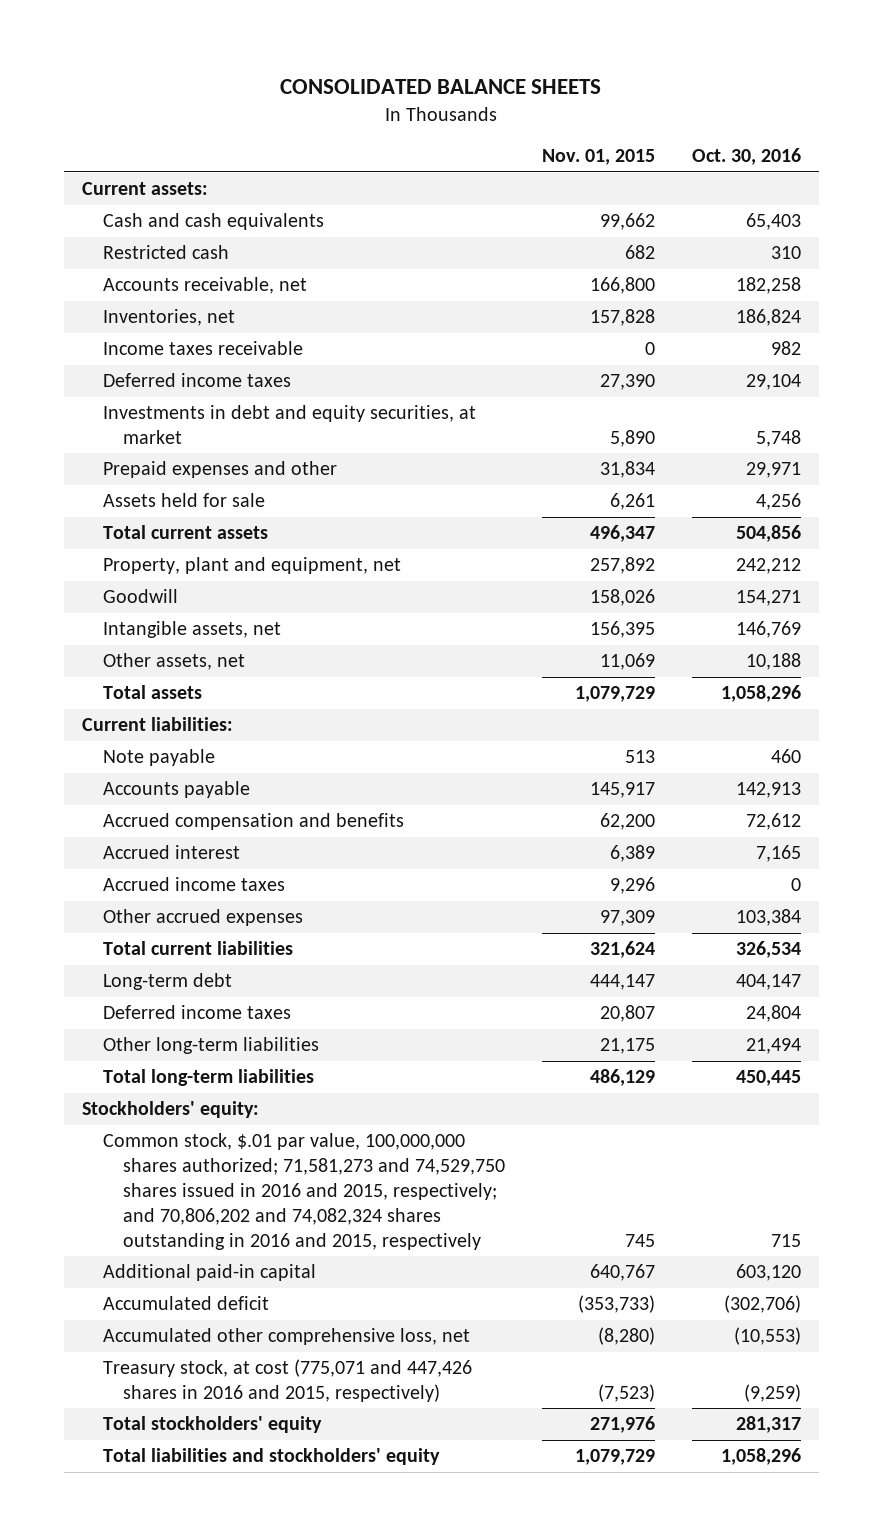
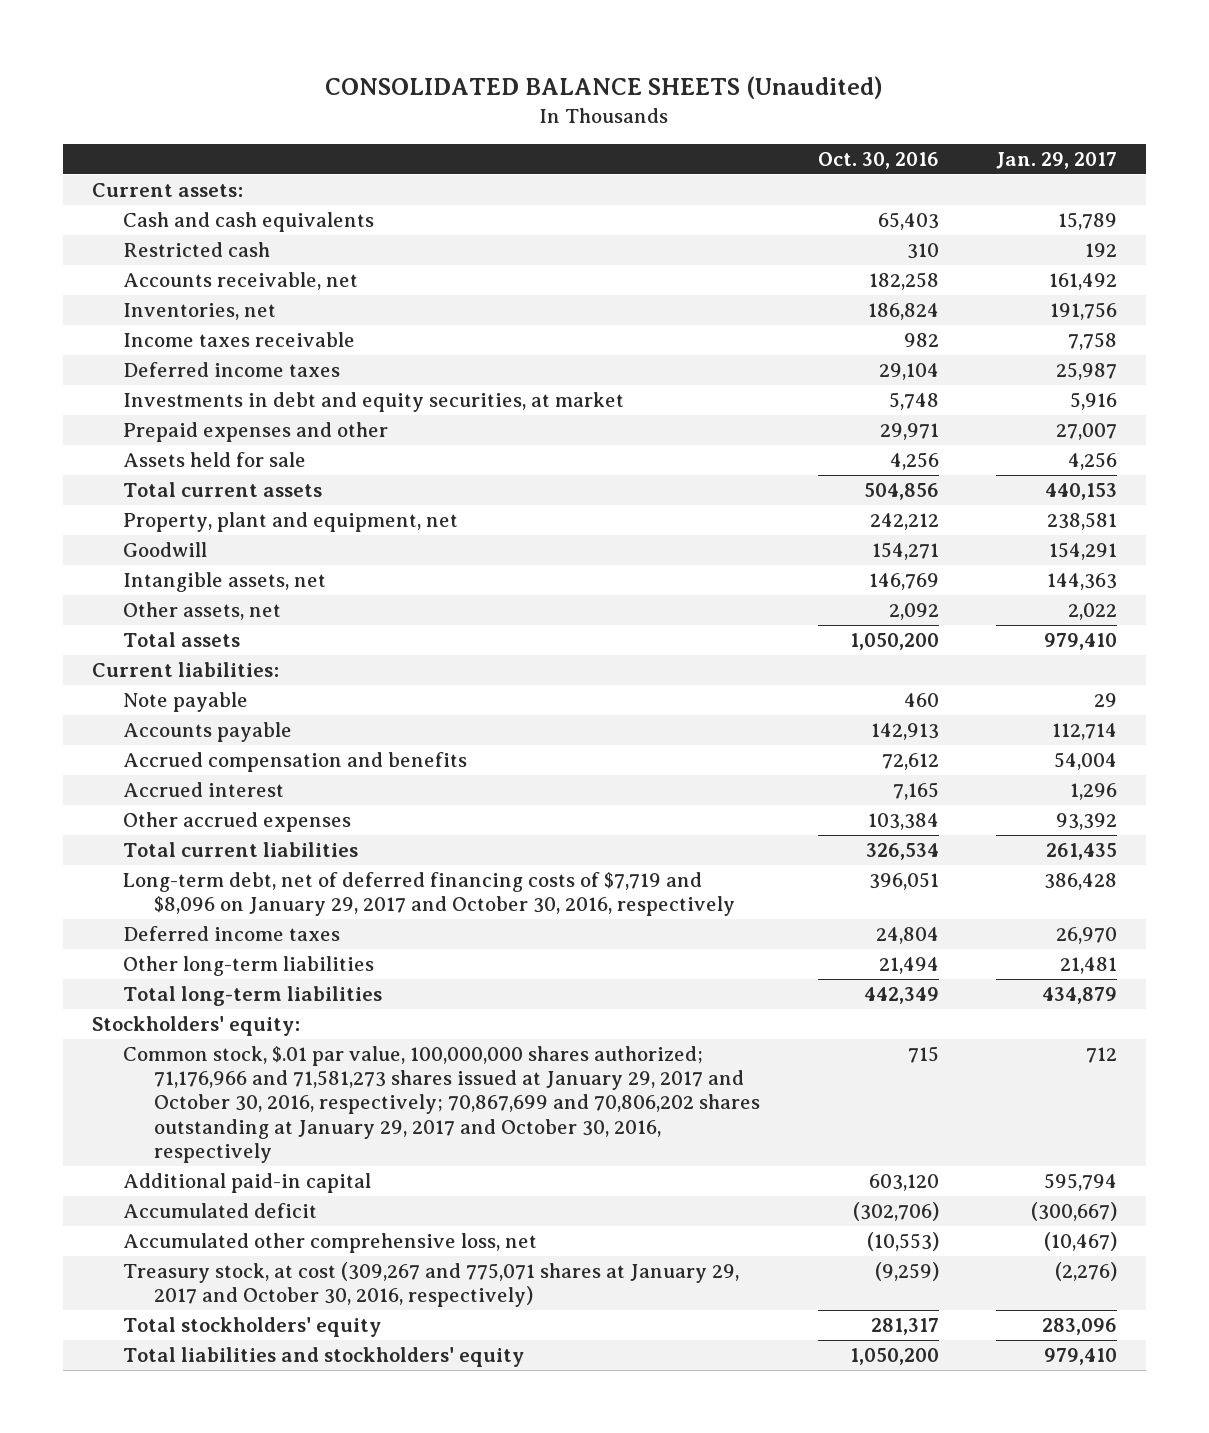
[280,79,602,95] CONSOLIDATED BALANCE SHEETS -> [325,76,884,100] CONSOLIDATED BALANCE SHEETS (Unaudited)
[541,149,655,166] Nov. 01, 2015 -> none
none -> [996,151,1118,169] Jan. 29, 2017
[745,653,801,671] 10,188 -> [888,602,939,620] 2,092
[720,685,801,703] 1,058,296 -> [849,632,939,650] 1,050,200
[102,877,285,892] Accrued income taxes -> none
[102,973,232,991] Long-term debt -> none
none -> [122,871,735,917] Long-term debt, net of deferred financing costs of $7,719 and $8,096 on January 29, 2017 and October 30, 2016, respectively
[735,1070,801,1087] 450,445 -> [863,986,939,1004] 442,349
[102,1133,506,1250] Common stock, $.01 par value, 100,000,000 shares authorized; 71,581,273 and 74,529,750 shares issued in 2016 and 2015, respectively; and 70,806,202 and 74,082,324 shares outstanding in 2016 and 2015, respectively -> [122,1045,760,1163] Common stock, $.01 par value, 100,000,000 shares authorized; 71,176,966 and 71,581,273 shares issued at January 29, 2017 and October 30, 2016, respectively; 70,867,699 and 70,806,202 shares outstanding at January 29, 2017 and October 30, 2016, respectively
[102,1359,472,1403] Treasury stock, at cost (775,071 and 447,426 shares in 2016 and 2015, respectively) -> [122,1261,739,1308] Treasury stock, at cost (309,267 and 775,071 shares at January 29, 2017 and October 30, 2016, respectively)
[720,1448,801,1466] 1,058,296 -> [849,1347,939,1365] 1,050,200

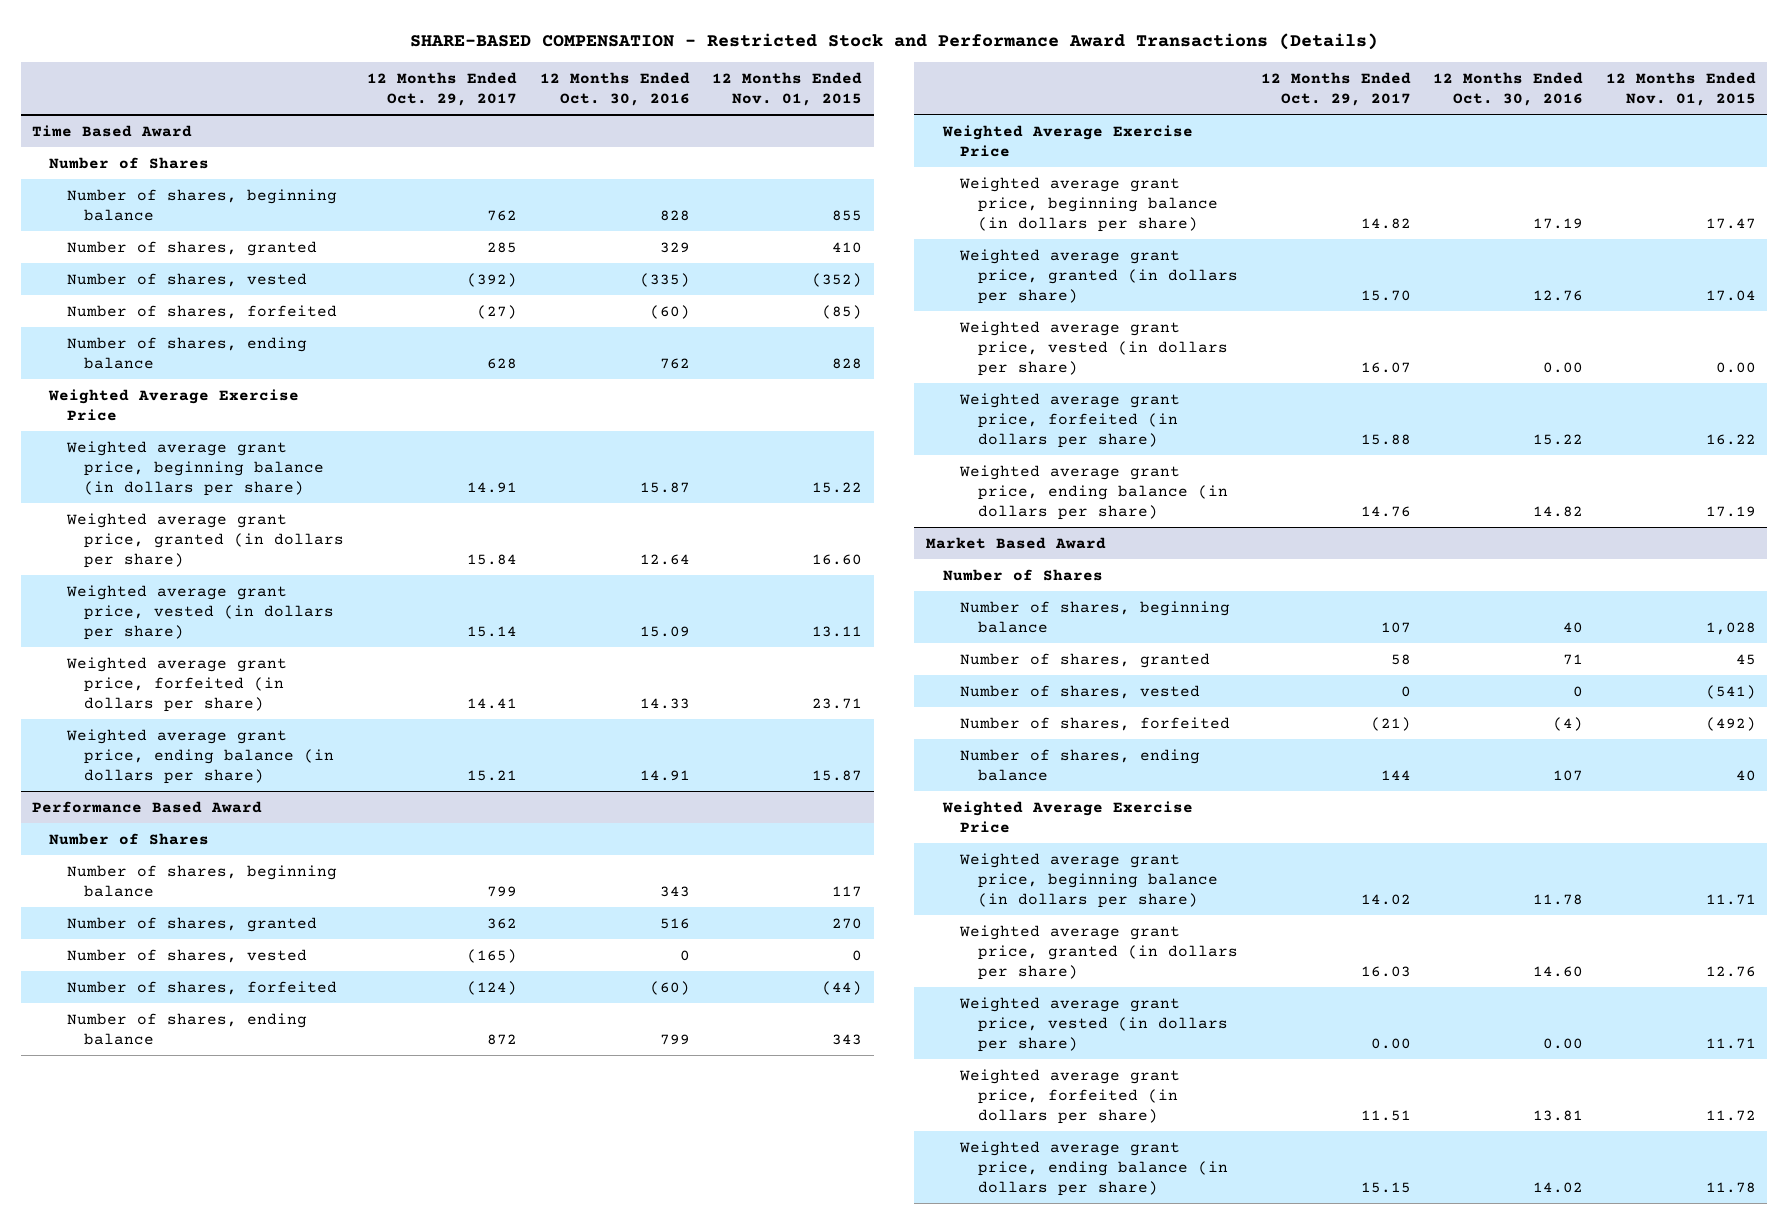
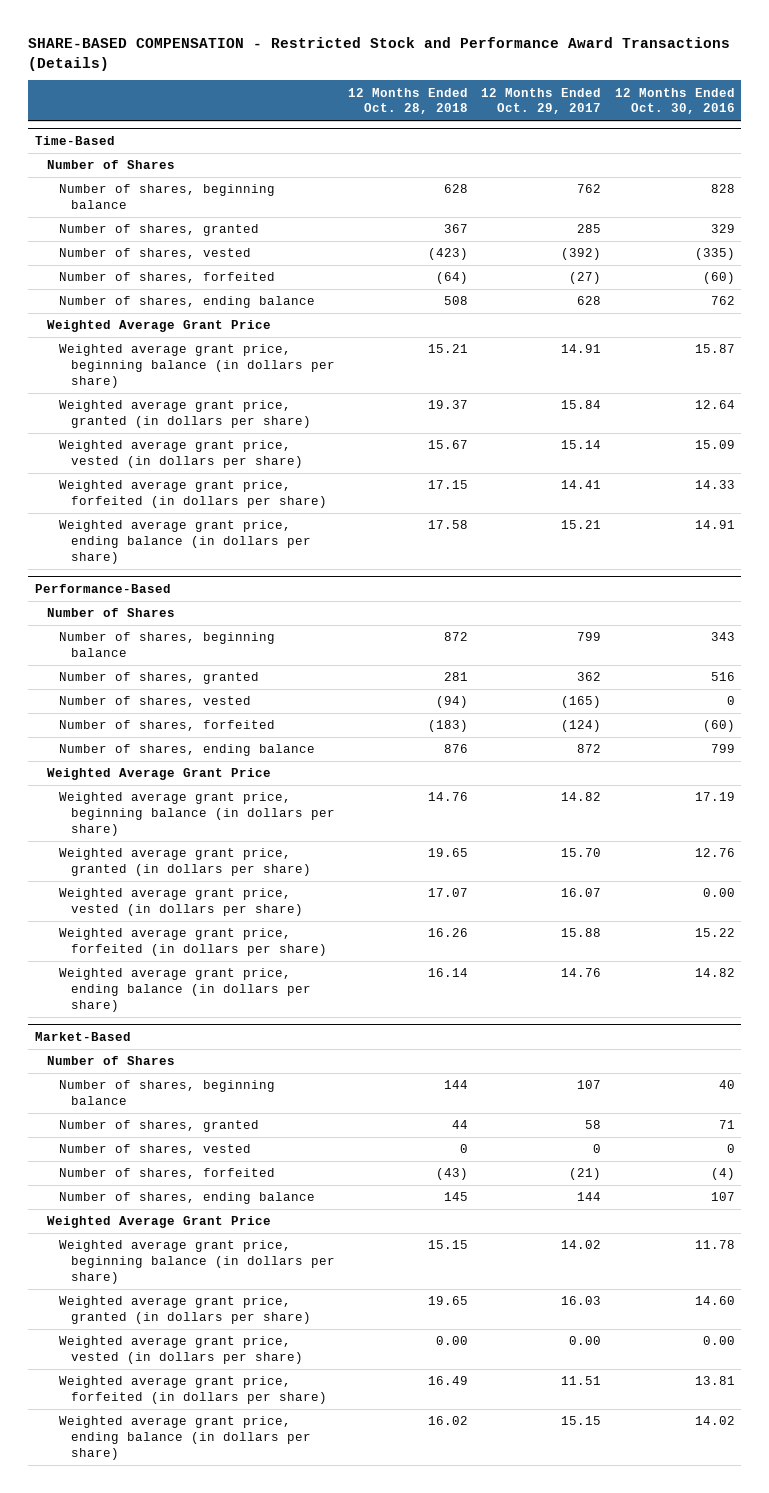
[712,71,863,106] 12 Months Ended Nov. 01, 2015 -> none
none -> [348,87,469,115] 12 Months Ended Oct. 28, 2018
[31,124,192,137] Time Based Award -> [34,136,115,146] Time-Based
[48,388,300,421] Weighted Average Exercise Price -> [46,320,271,333] Weighted Average Grant Price
[31,800,262,813] Performance Based Award -> [34,584,171,594] Performance-Based
[941,124,1193,157] Weighted Average Exercise Price -> [46,768,271,781] Weighted Average Grant Price
[925,536,1106,549] Market Based Award -> [34,1032,131,1042] Market-Based
[941,800,1193,833] Weighted Average Exercise Price -> [46,1216,271,1229] Weighted Average Grant Price

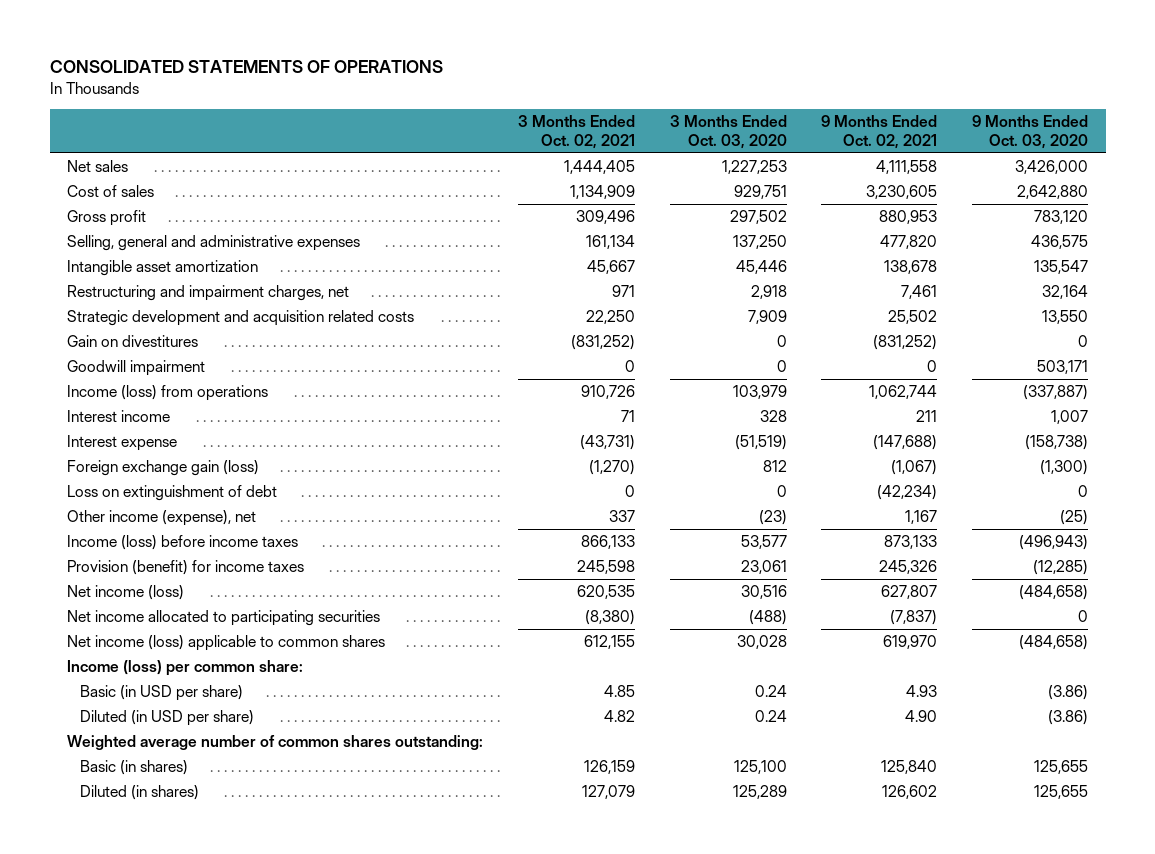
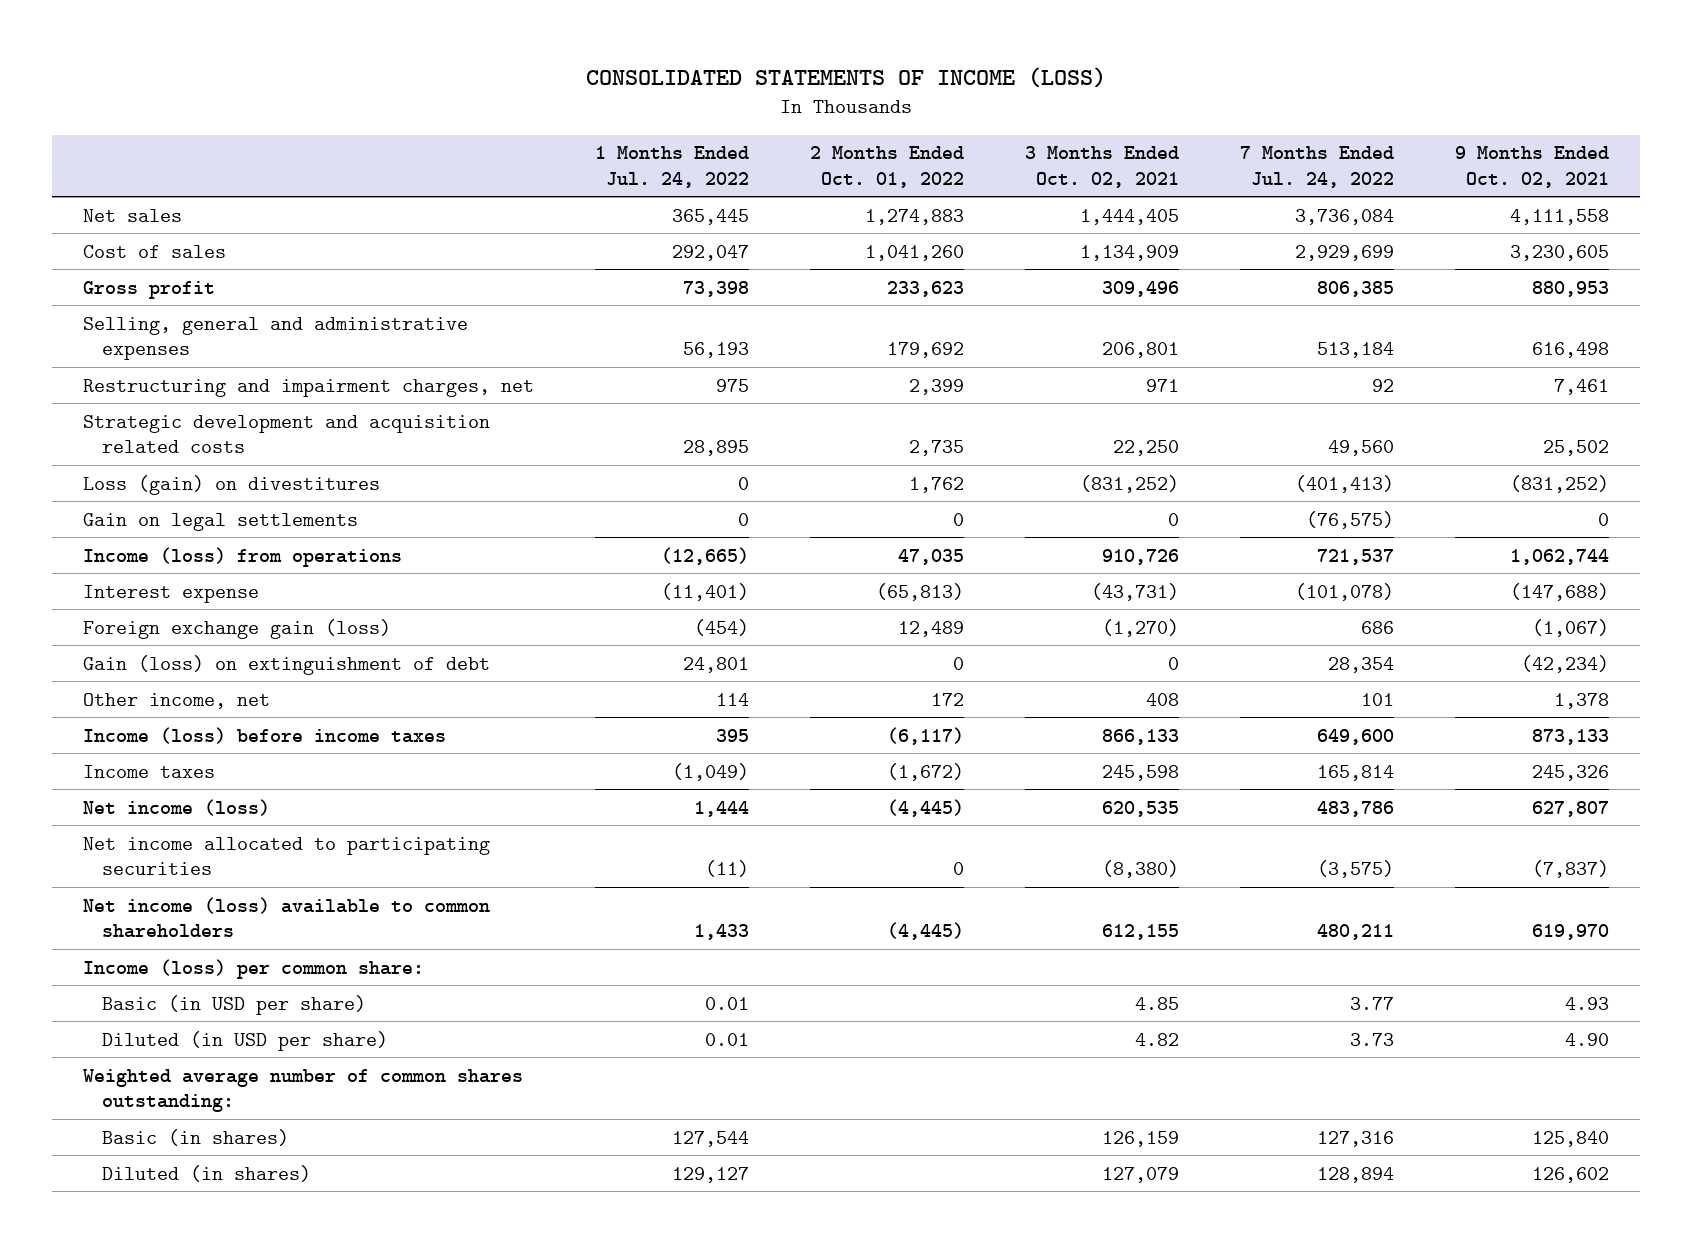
[49,60,443,74] CONSOLIDATED STATEMENTS OF OPERATIONS -> [585,66,1106,88] CONSOLIDATED STATEMENTS OF INCOME (LOSS)
[669,115,787,149] 3 Months Ended Oct. 03, 2020 -> none
[972,115,1089,149] 9 Months Ended Oct. 03, 2020 -> none
none -> [594,146,749,188] 1 Months Ended Jul. 24, 2022
none -> [809,146,964,188] 2 Months Ended Oct. 01, 2022
none -> [1240,146,1395,188] 7 Months Ended Jul. 24, 2022
[67,260,259,277] Intangible asset amortization -> none
[585,235,635,250] 161,134 -> [1101,342,1179,359] 206,801
[880,235,938,250] 477,820 -> [1532,342,1610,359] 616,498
[67,360,206,377] Goodwill impairment -> none
[67,335,199,348] Gain on divestitures -> [82,474,380,495] Loss (gain) on divestitures
none -> [82,512,358,531] Gain on legal settlements
[67,410,171,423] Interest income -> none
[67,485,278,502] Loss on extinguishment of debt -> [82,654,490,675] Gain (loss) on extinguishment of debt
[67,510,257,527] Other income (expense), net -> [82,692,270,709] Other income, net
[608,510,635,523] 337 -> [1145,692,1179,706] 408
[905,510,938,525] 1,167 -> [1554,692,1610,709] 1,378
[67,560,305,576] Provision (benefit) for income taxes -> [82,764,215,778] Income taxes
[67,635,386,652] Net income (loss) applicable to common shares -> [82,896,490,939] Net income (loss) available to common shareholders

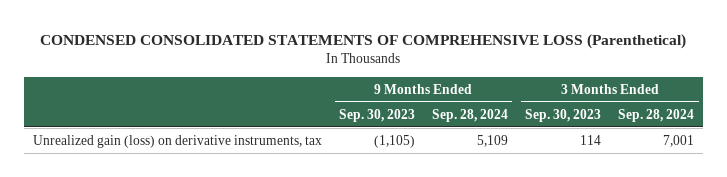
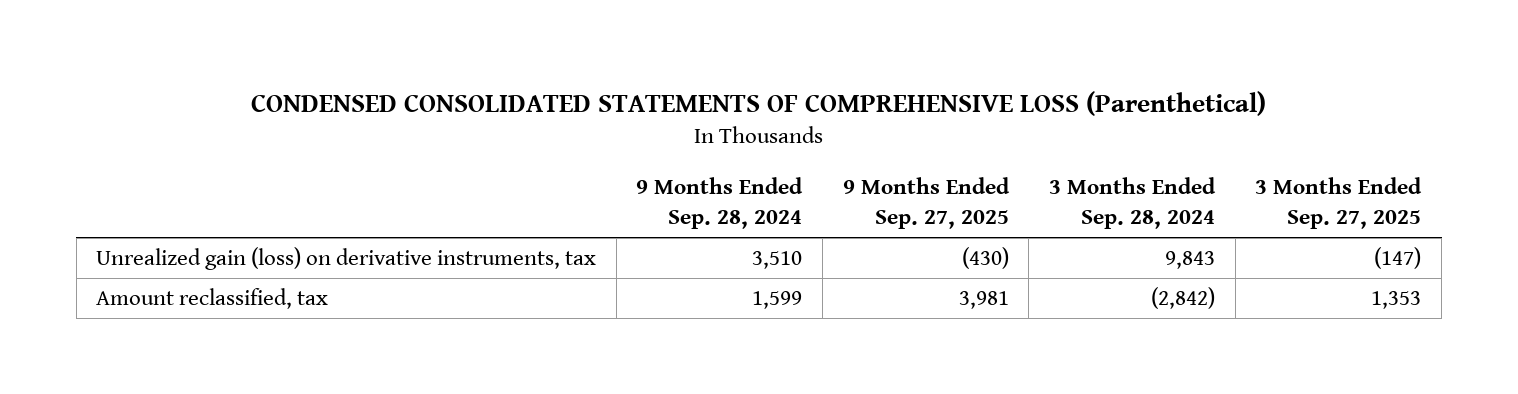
[338,108,415,122] Sep. 30, 2023 -> none
[525,108,602,122] Sep. 30, 2023 -> none
none -> [842,177,1010,230] 9 Months Ended Sep. 27, 2025
none -> [1255,177,1423,230] 3 Months Ended Sep. 27, 2025
[476,134,508,147] 5,109 -> [752,251,803,270] 3,510
[663,134,695,147] 7,001 -> [1165,251,1216,270] 9,843
none -> [96,288,329,310] Amount reclassified, tax

